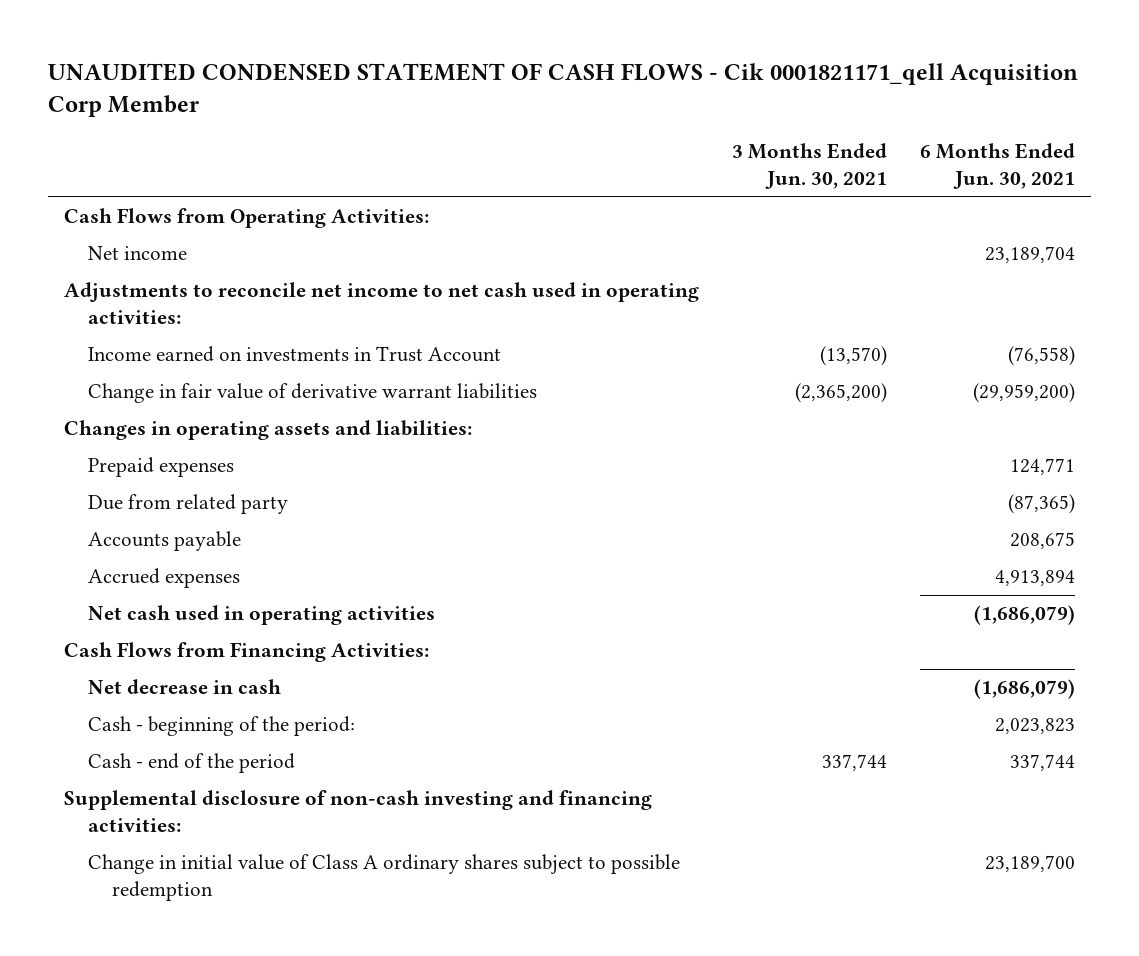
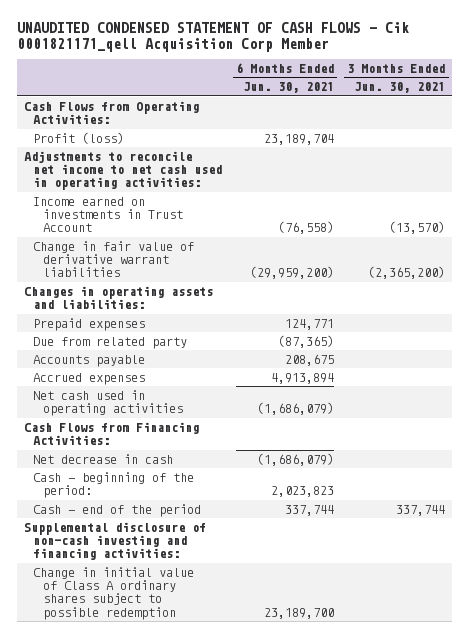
[88,246,188,261] Net income -> [33,131,125,144] Profit (loss)

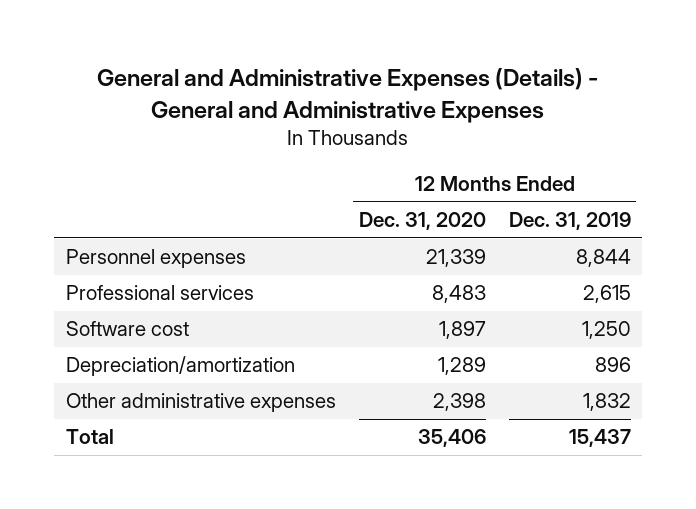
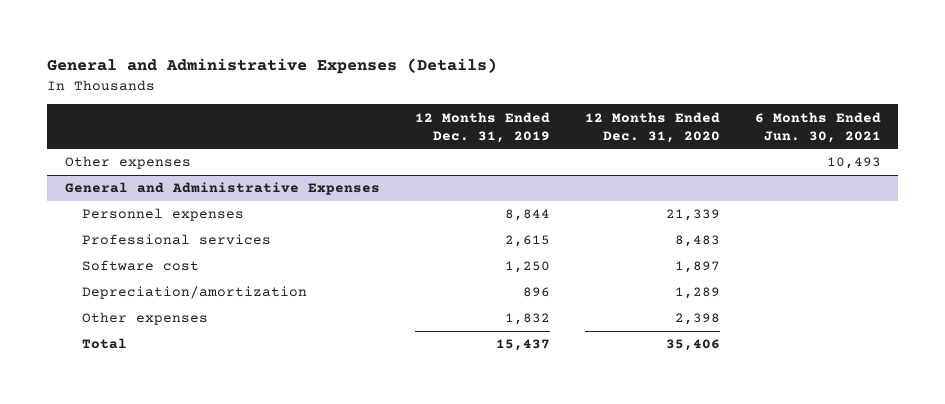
[97,67,599,123] General and Administrative Expenses (Details) - General and Administrative Expenses -> [47,57,498,74] General and Administrative Expenses (Details)
none -> [754,111,881,143] 6 Months Ended Jun. 30, 2021
none -> [64,156,191,170] Other expenses
none -> [64,182,380,196] General and Administrative Expenses
[65,393,336,413] Other administrative expenses -> [81,312,208,326] Other expenses

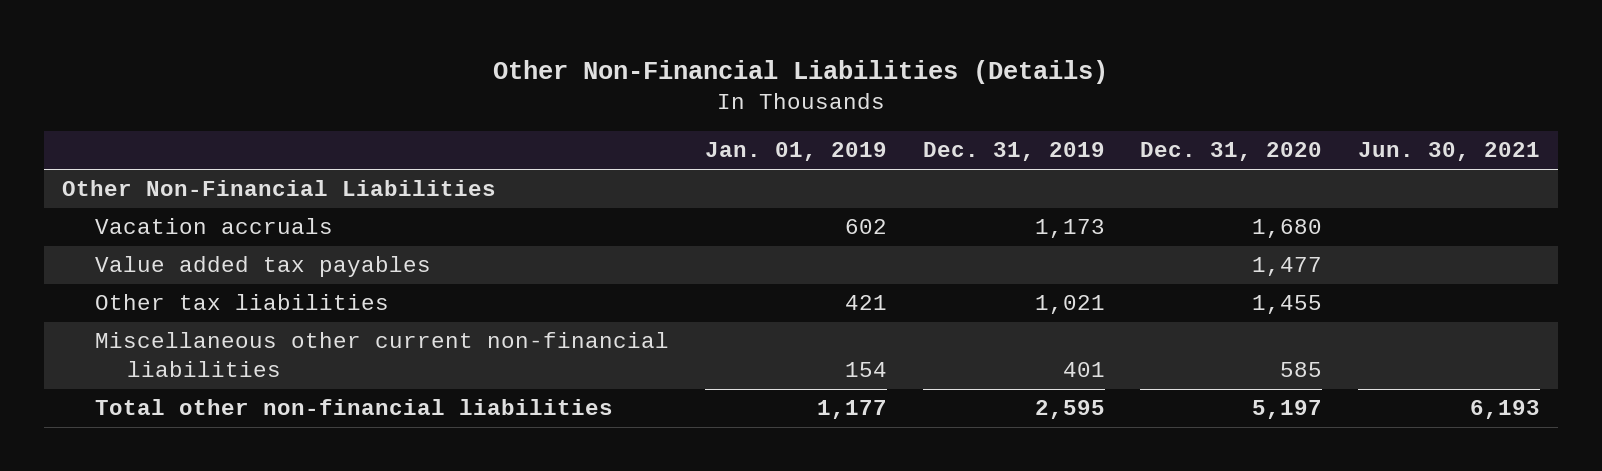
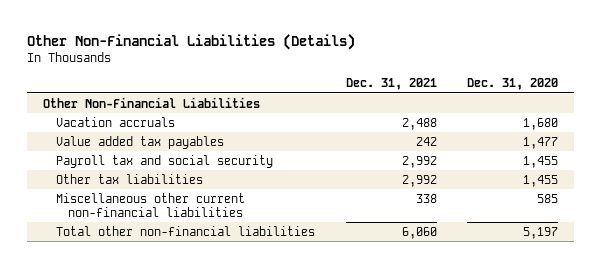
[704,142,887,162] Jan. 01, 2019 -> none
[922,142,1105,162] Dec. 31, 2019 -> none
[1358,142,1541,162] Jun. 30, 2021 -> none
none -> [345,78,437,91] Dec. 31, 2021
none -> [55,154,273,168] Payroll tax and social security

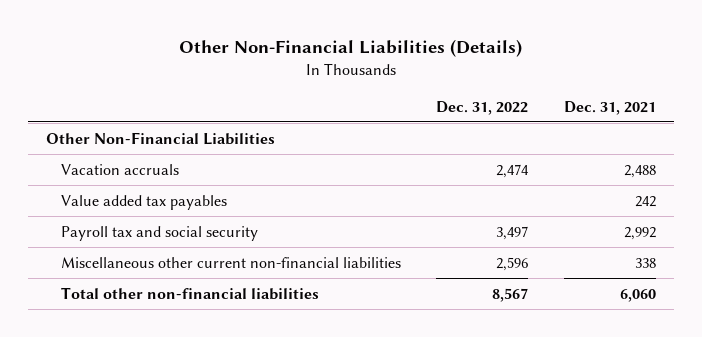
[467,78,559,91] Dec. 31, 2020 -> none
none -> [436,100,529,115] Dec. 31, 2022
[55,173,203,184] Other tax liabilities -> none

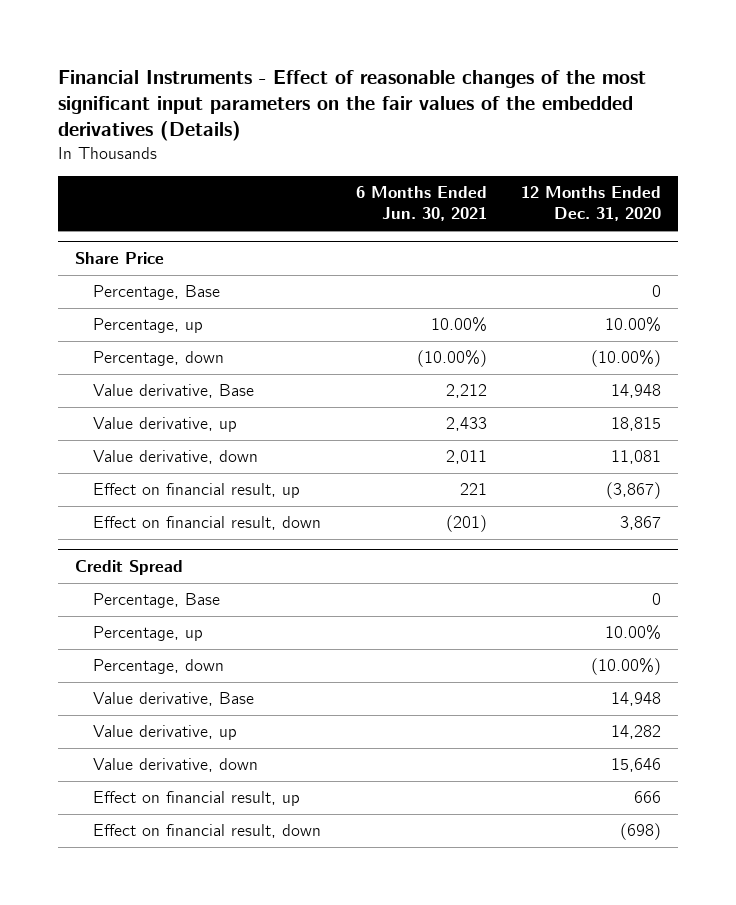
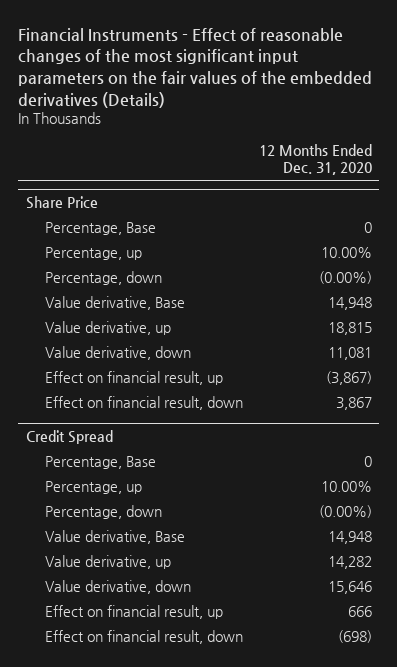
[355,186,487,222] 6 Months Ended Jun. 30, 2021 -> none
[591,350,662,368] (10.00%) -> [318,271,372,285] (0.00%)
[591,658,662,676] (10.00%) -> [318,505,372,519] (0.00%)

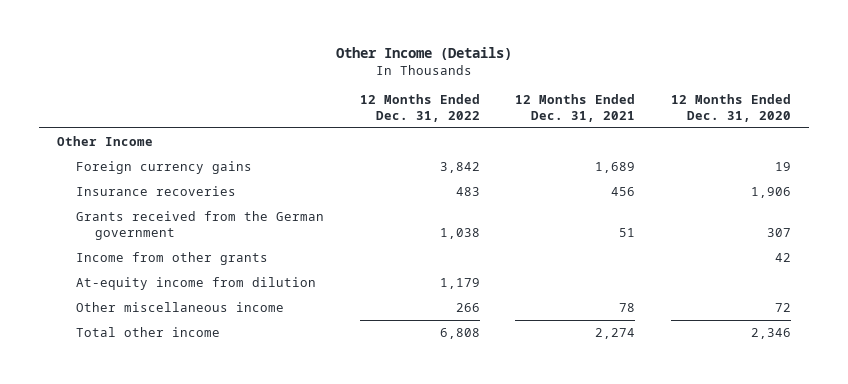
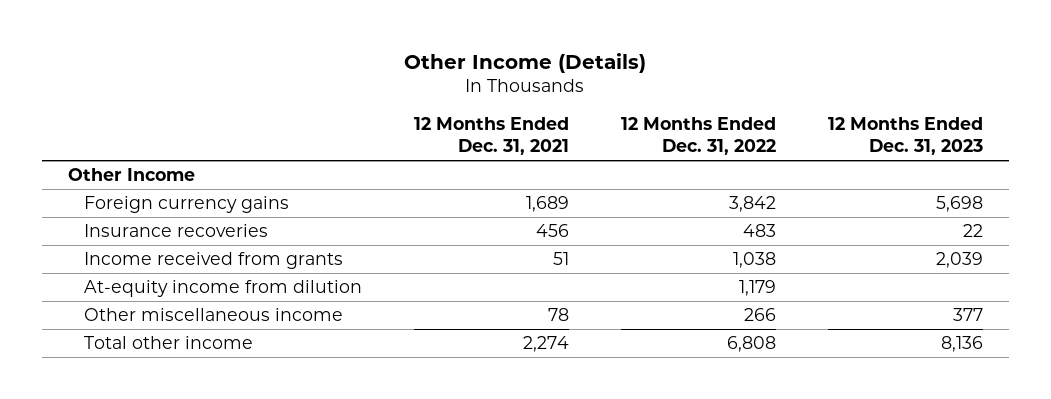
[671,93,792,122] 12 Months Ended Dec. 31, 2020 -> none
none -> [827,117,983,156] 12 Months Ended Dec. 31, 2023
[75,251,268,265] Income from other grants -> none
[75,210,324,240] Grants received from the German government -> [83,252,343,270] Income received from grants

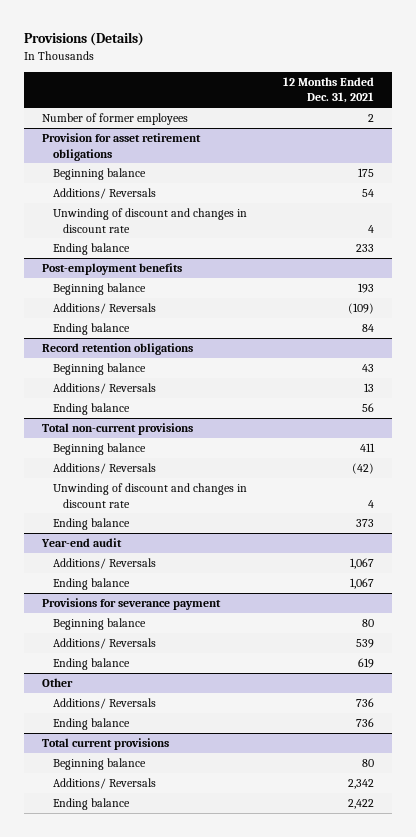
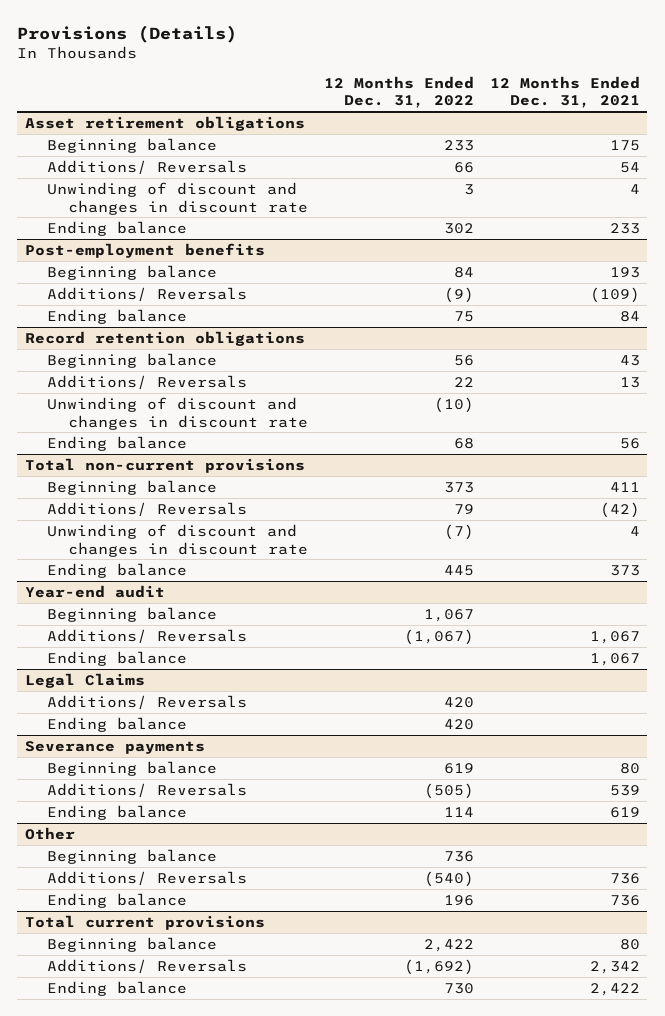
none -> [323,75,474,109] 12 Months Ended Dec. 31, 2022
[42,113,189,126] Number of former employees -> none
[42,133,202,161] Provision for asset retirement obligations -> [25,115,306,131] Asset retirement obligations
none -> [46,396,309,430] Unwinding of discount and changes in discount rate
none -> [46,606,217,622] Beginning balance
none -> [25,672,146,688] Legal Claims
none -> [46,694,247,709] Additions/ Reversals
none -> [46,716,187,732] Ending balance
[42,598,222,611] Provisions for severance payment -> [25,740,206,754] Severance payments
none -> [46,848,217,864] Beginning balance

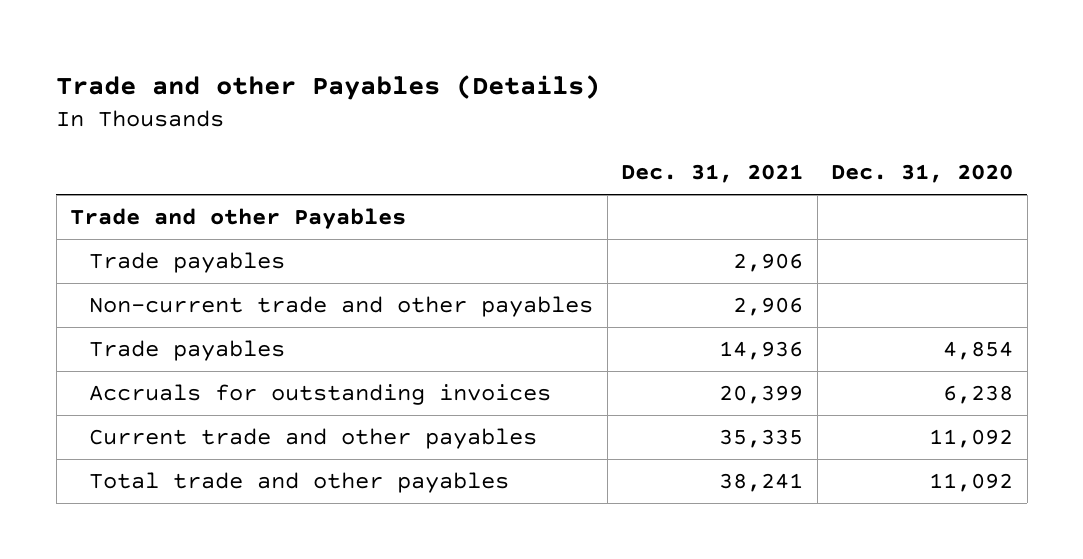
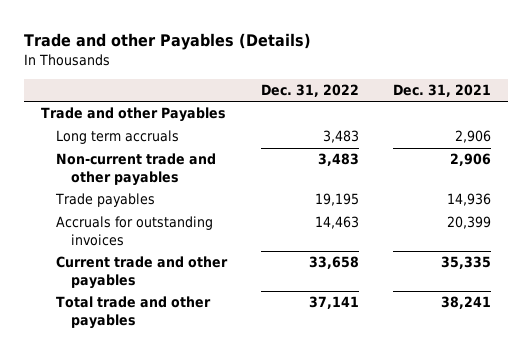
[831,164,1014,184] Dec. 31, 2020 -> none
none -> [261,84,360,98] Dec. 31, 2022
[89,252,286,274] Trade payables -> [56,130,180,145] Long term accruals

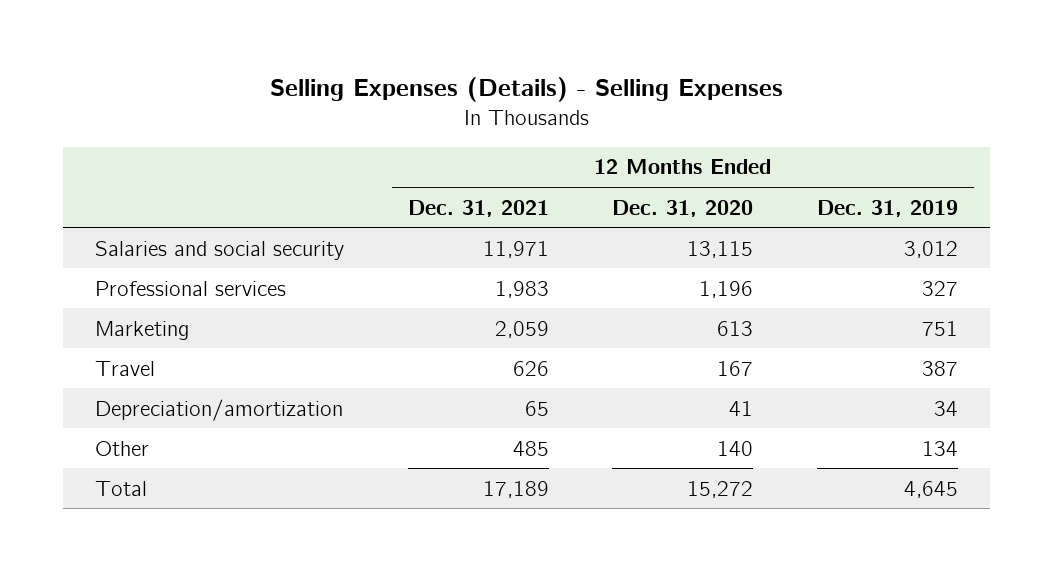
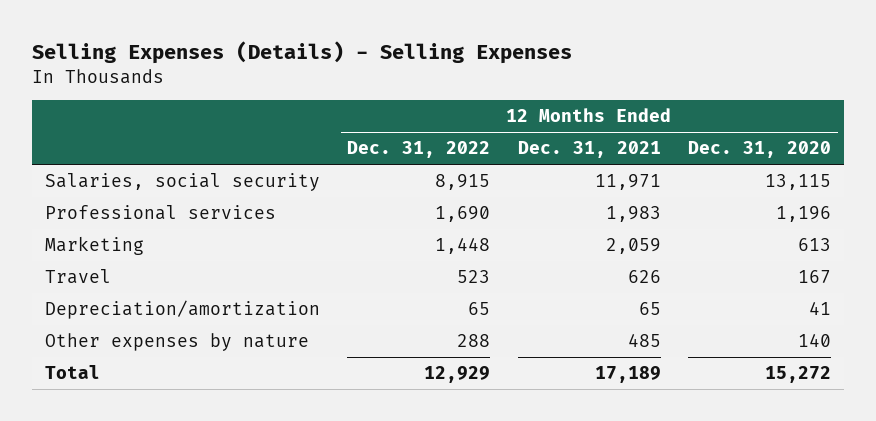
[817,199,959,217] Dec. 31, 2019 -> none
none -> [347,141,491,159] Dec. 31, 2022
[95,240,345,260] Salaries and social security -> [45,173,321,192] Salaries, social security
[95,440,150,456] Other -> [45,333,310,352] Other expenses by nature

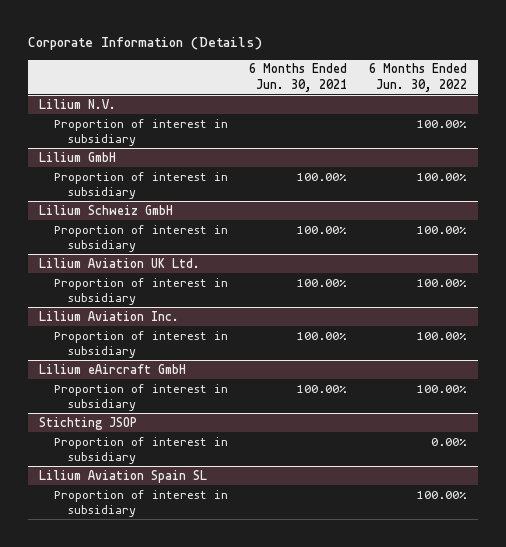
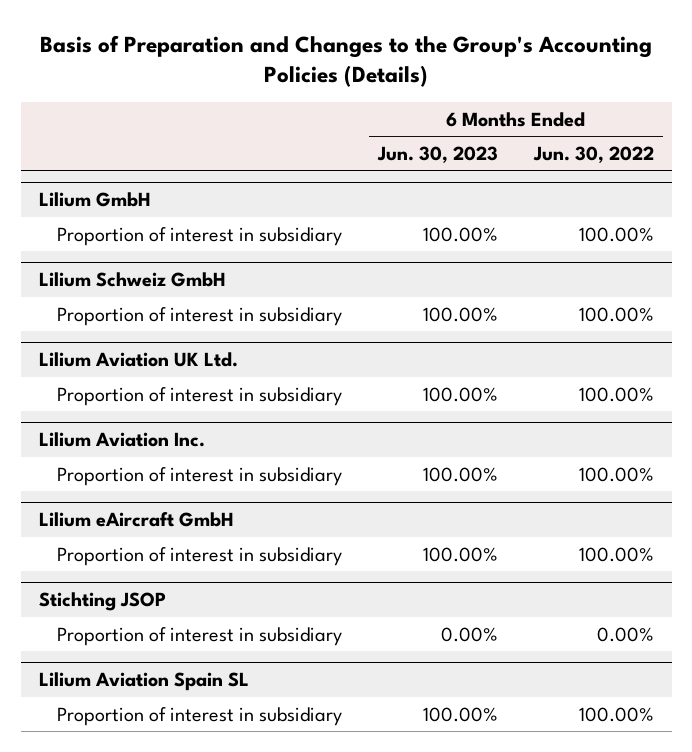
[28,37,263,51] Corporate Information (Details) -> [40,34,653,88] Basis of Preparation and Changes to the Group's Accounting Policies (Details)
[249,63,348,92] 6 Months Ended Jun. 30, 2021 -> none
none -> [376,145,498,163] Jun. 30, 2023
[39,98,117,109] Lilium N.V. -> none
[53,118,228,147] Proportion of interest in subsidiary -> none

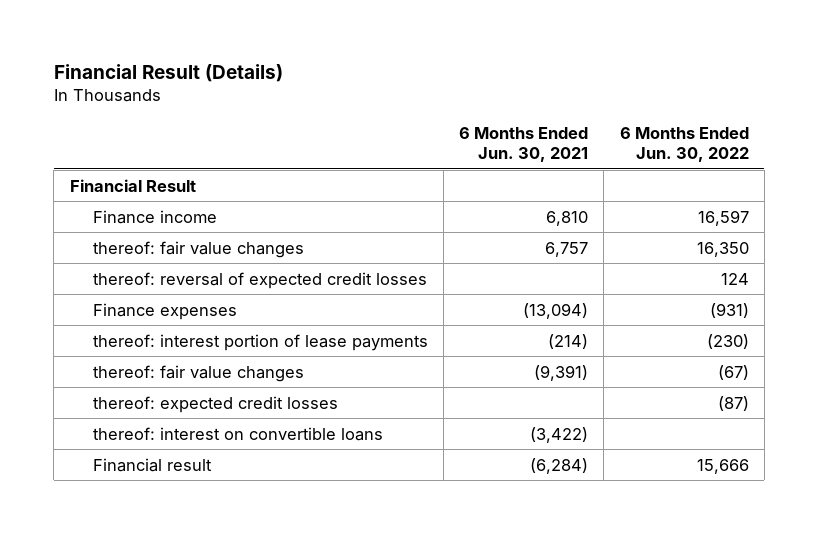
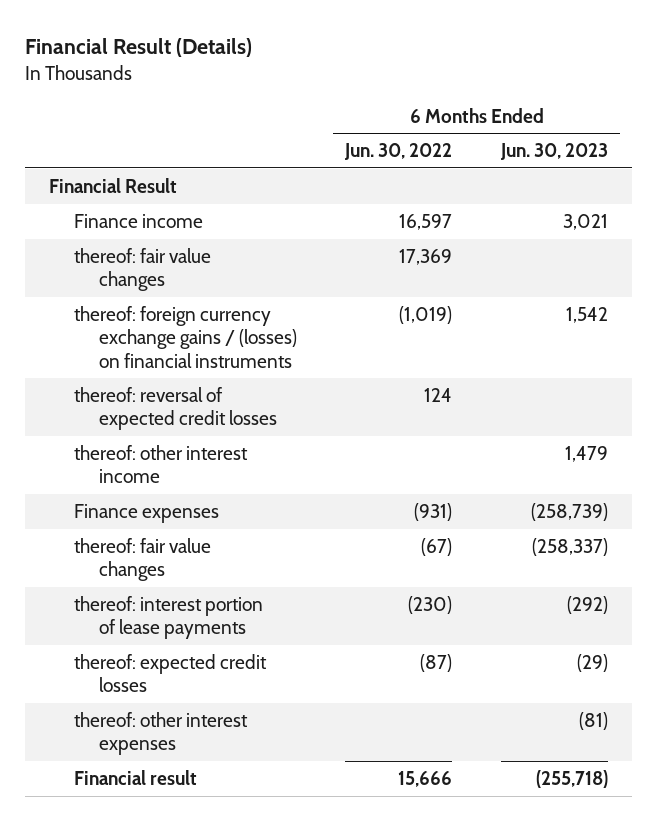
[459,127,589,163] 6 Months Ended Jun. 30, 2021 -> none
none -> [499,143,608,161] Jun. 30, 2023
[696,241,749,257] 16,350 -> [399,248,453,265] 17,369
none -> [74,305,297,368] thereof: foreign currency exchange gains / (losses) on financial instruments
none -> [74,444,249,484] thereof: other interest income
[92,333,428,351] thereof: interest portion of lease payments -> [74,595,264,640] thereof: interest portion of lease payments
[92,426,383,441] thereof: interest on convertible loans -> none
none -> [74,711,249,756] thereof: other interest expenses

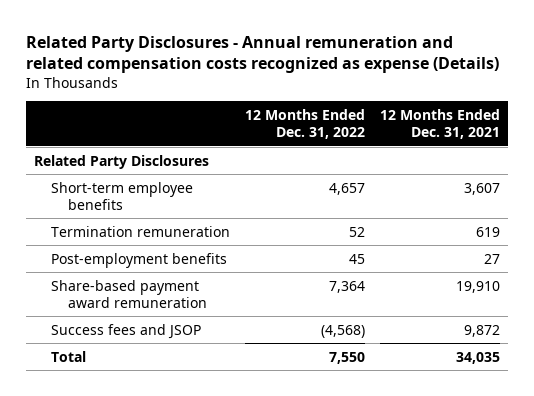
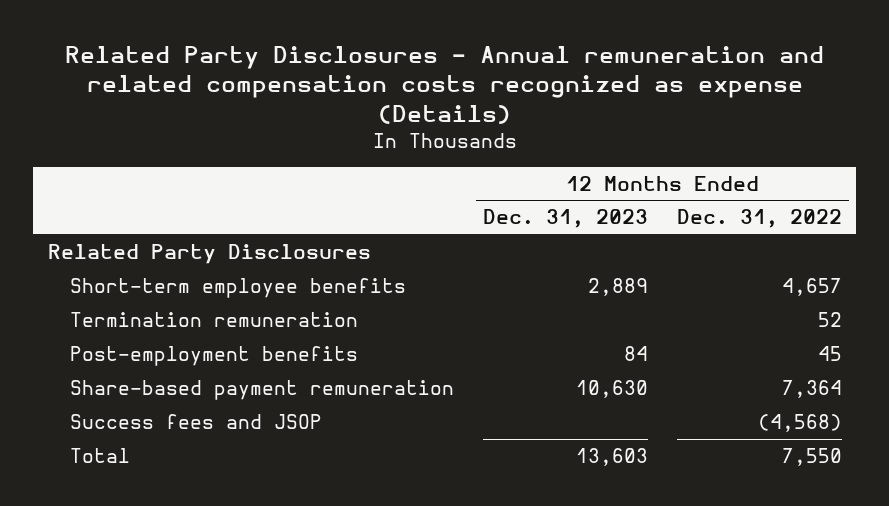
[380,109,501,139] 12 Months Ended Dec. 31, 2021 -> none
none -> [483,209,649,229] Dec. 31, 2023
[50,279,208,308] Share-based payment award remuneration -> [70,380,455,401] Share-based payment remuneration

